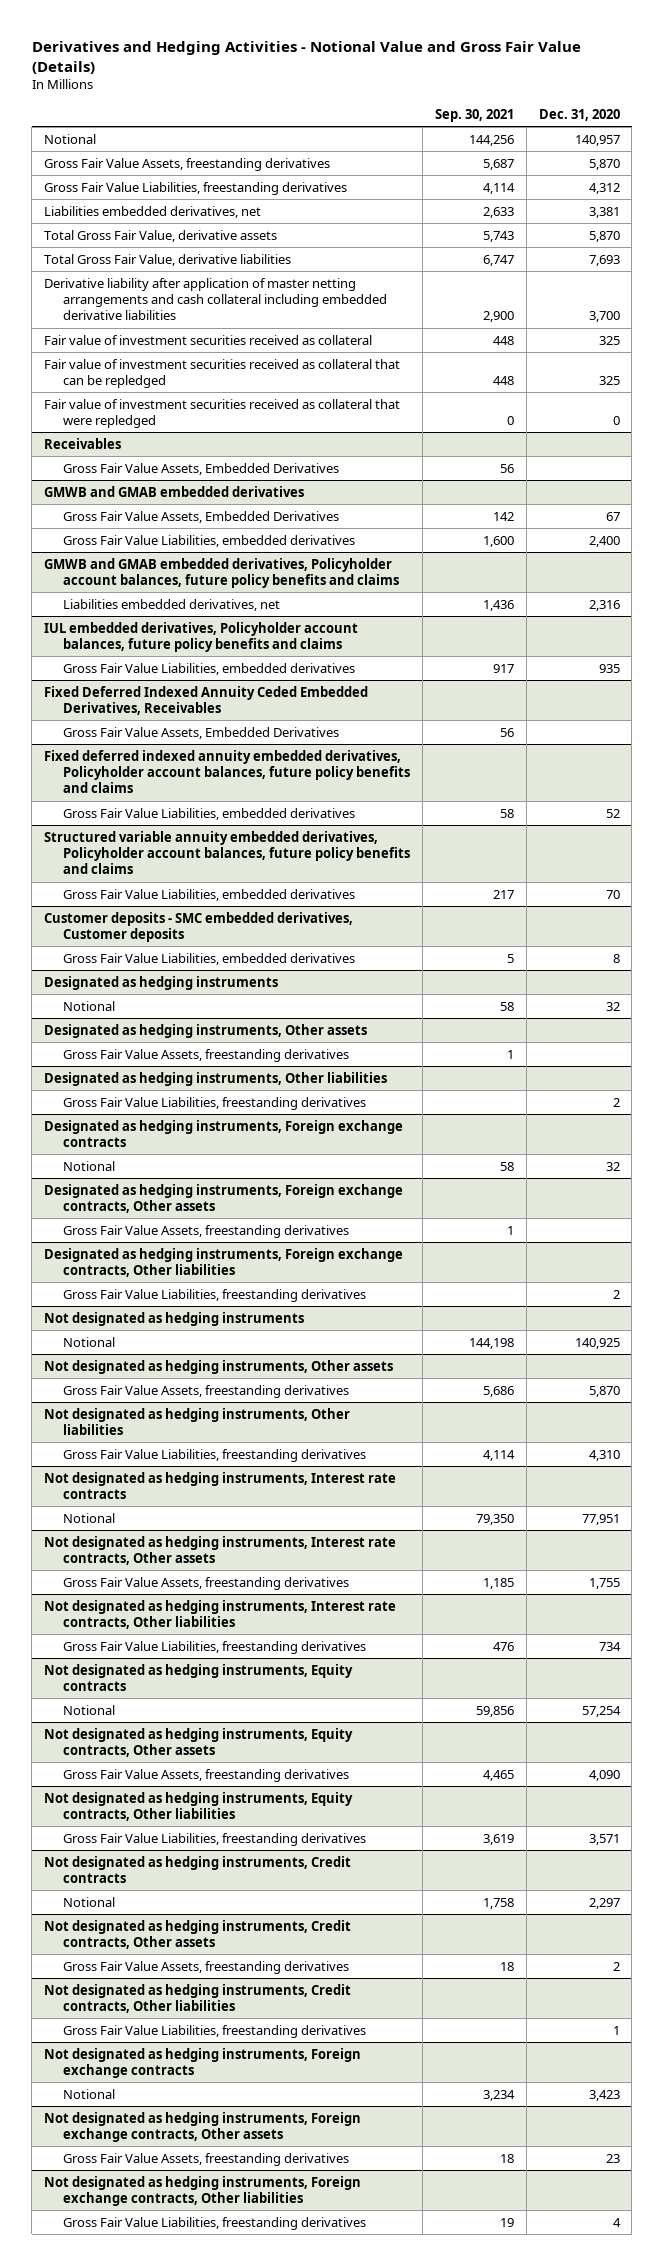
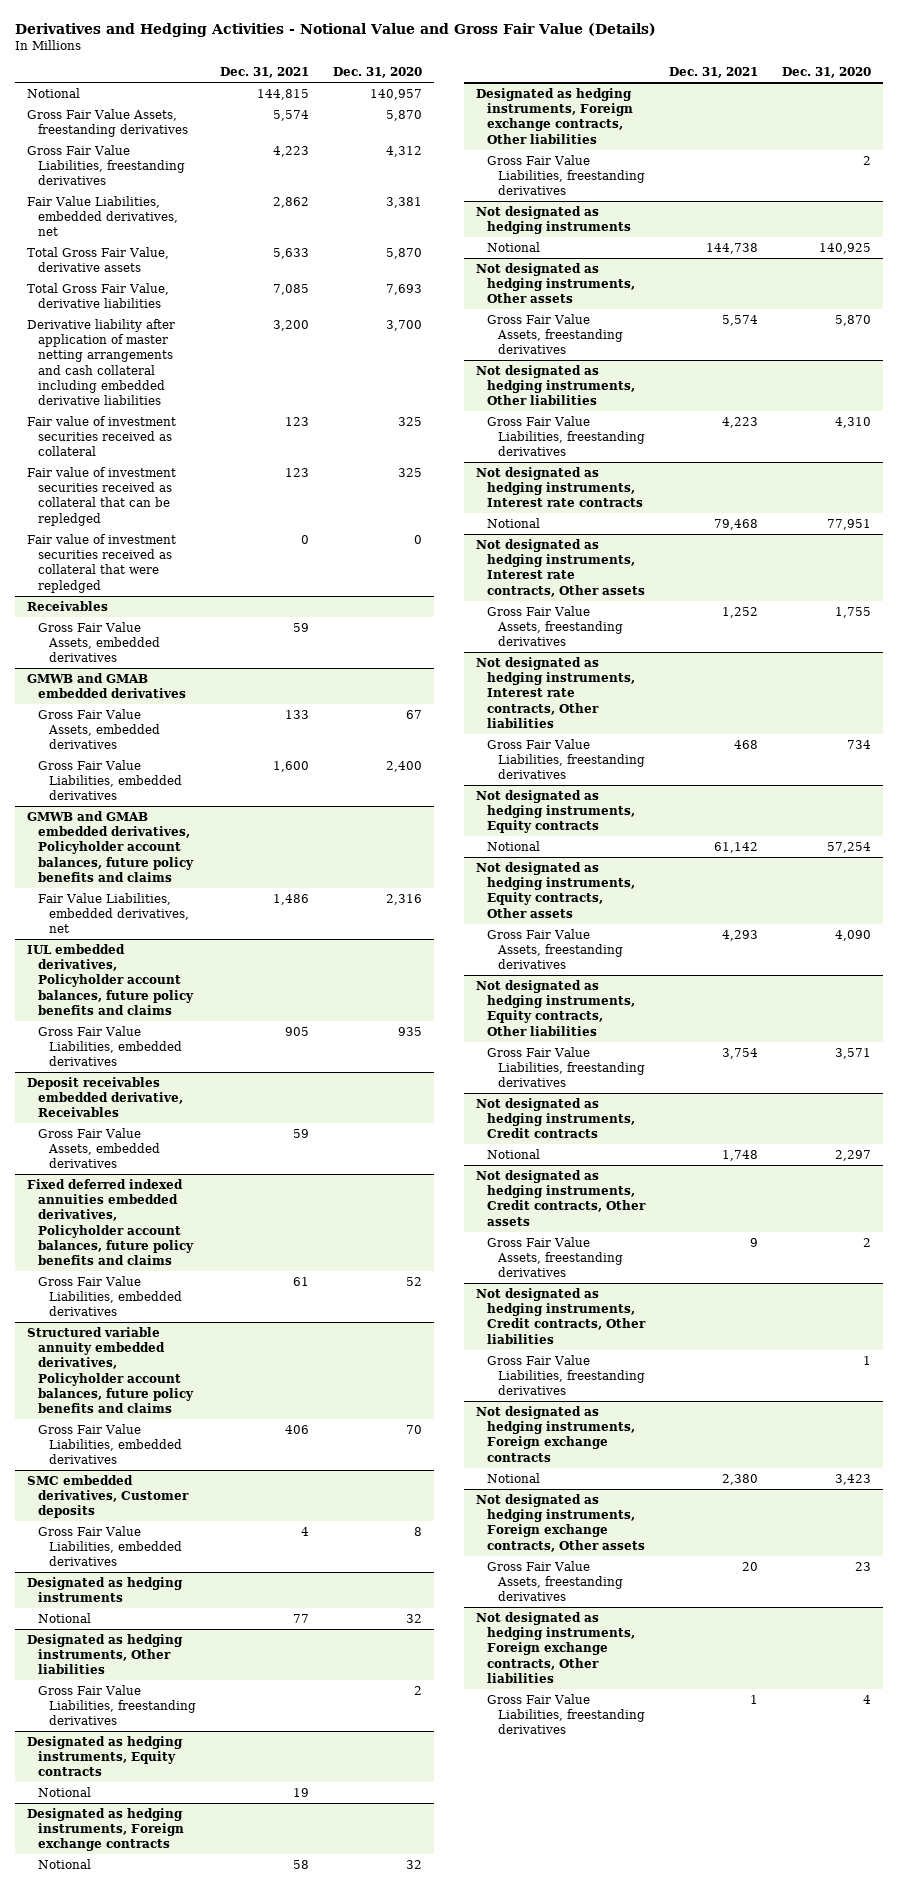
[435,109,515,123] Sep. 30, 2021 -> none
none -> [220,67,310,79] Dec. 31, 2021
[44,205,262,218] Liabilities embedded derivatives, net -> [27,195,179,237] Fair Value Liabilities, embedded derivatives, net
[63,462,340,475] Gross Fair Value Assets, Embedded Derivatives -> [38,621,161,663] Gross Fair Value Assets, embedded derivatives
[63,510,340,523] Gross Fair Value Assets, Embedded Derivatives -> [38,708,161,750] Gross Fair Value Assets, embedded derivatives
[63,598,281,611] Liabilities embedded derivatives, net -> [38,892,190,934] Fair Value Liabilities, embedded derivatives, net
[44,685,369,715] Fixed Deferred Indexed Annuity Ceded Embedded Derivatives, Receivables -> none
none -> [27,1076,184,1118] Deposit receivables embedded derivative, Receivables
[63,726,340,739] Gross Fair Value Assets, Embedded Derivatives -> [38,1127,161,1169] Gross Fair Value Assets, embedded derivatives
[44,749,411,794] Fixed deferred indexed annuity embedded derivatives, Policyholder account balances, future policy benefits and claims -> [27,1178,195,1266] Fixed deferred indexed annuities embedded derivatives, Policyholder account balances, future policy benefits and claims
[44,911,354,942] Customer deposits - SMC embedded derivatives, Customer deposits -> [27,1474,190,1519] SMC embedded derivatives, Customer deposits
[44,1023,368,1038] Designated as hedging instruments, Other assets -> none
[63,1048,350,1062] Gross Fair Value Assets, freestanding derivatives -> none
none -> [27,1735,184,1777] Designated as hedging instruments, Equity contracts
none -> [38,1786,92,1797] Notional
[44,1183,404,1213] Designated as hedging instruments, Foreign exchange contracts, Other assets -> none
[63,1224,350,1238] Gross Fair Value Assets, freestanding derivatives -> none

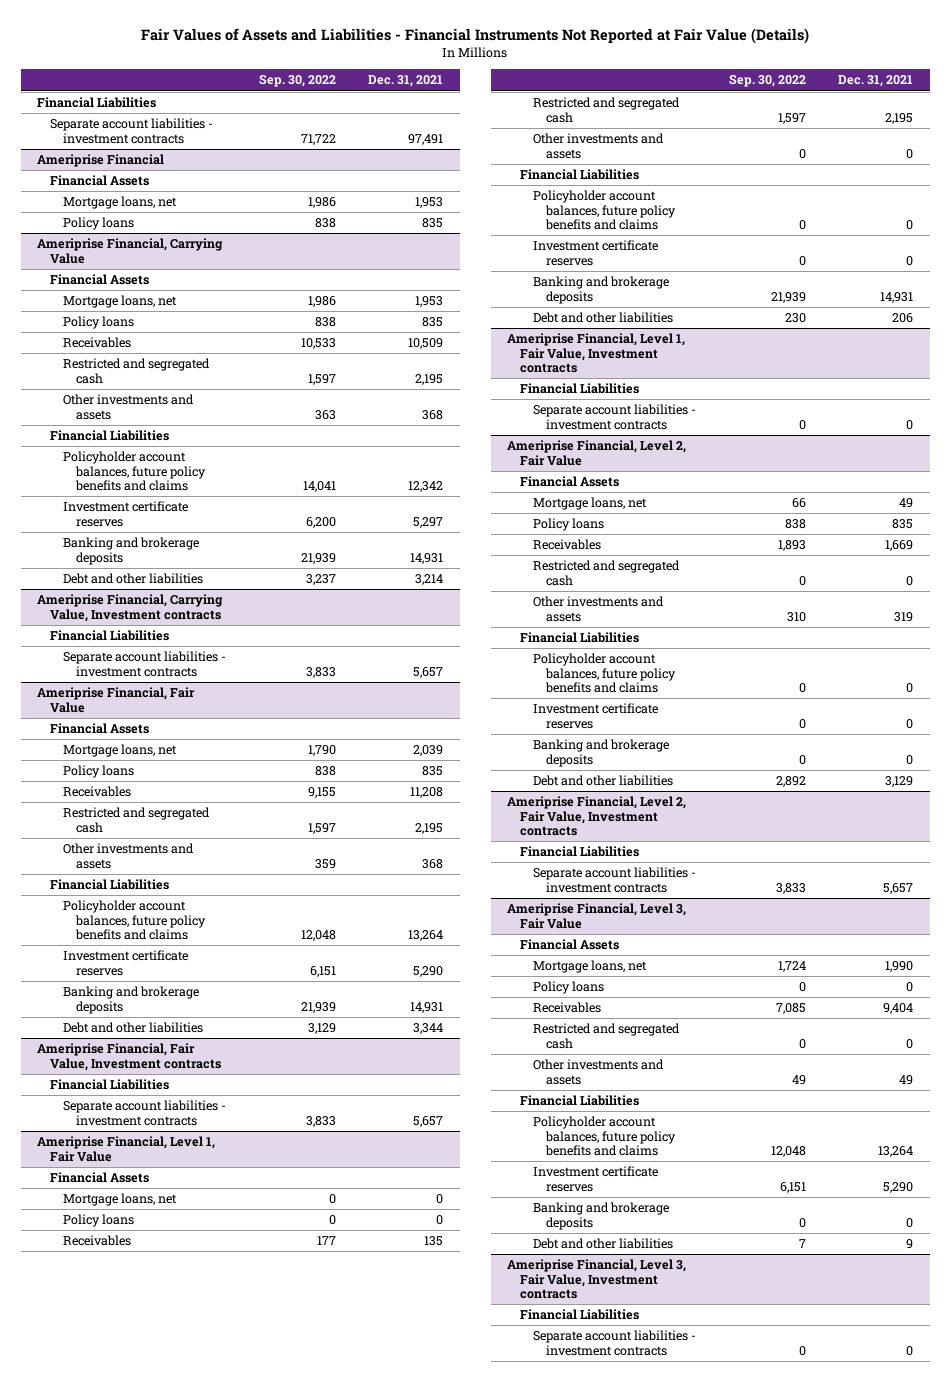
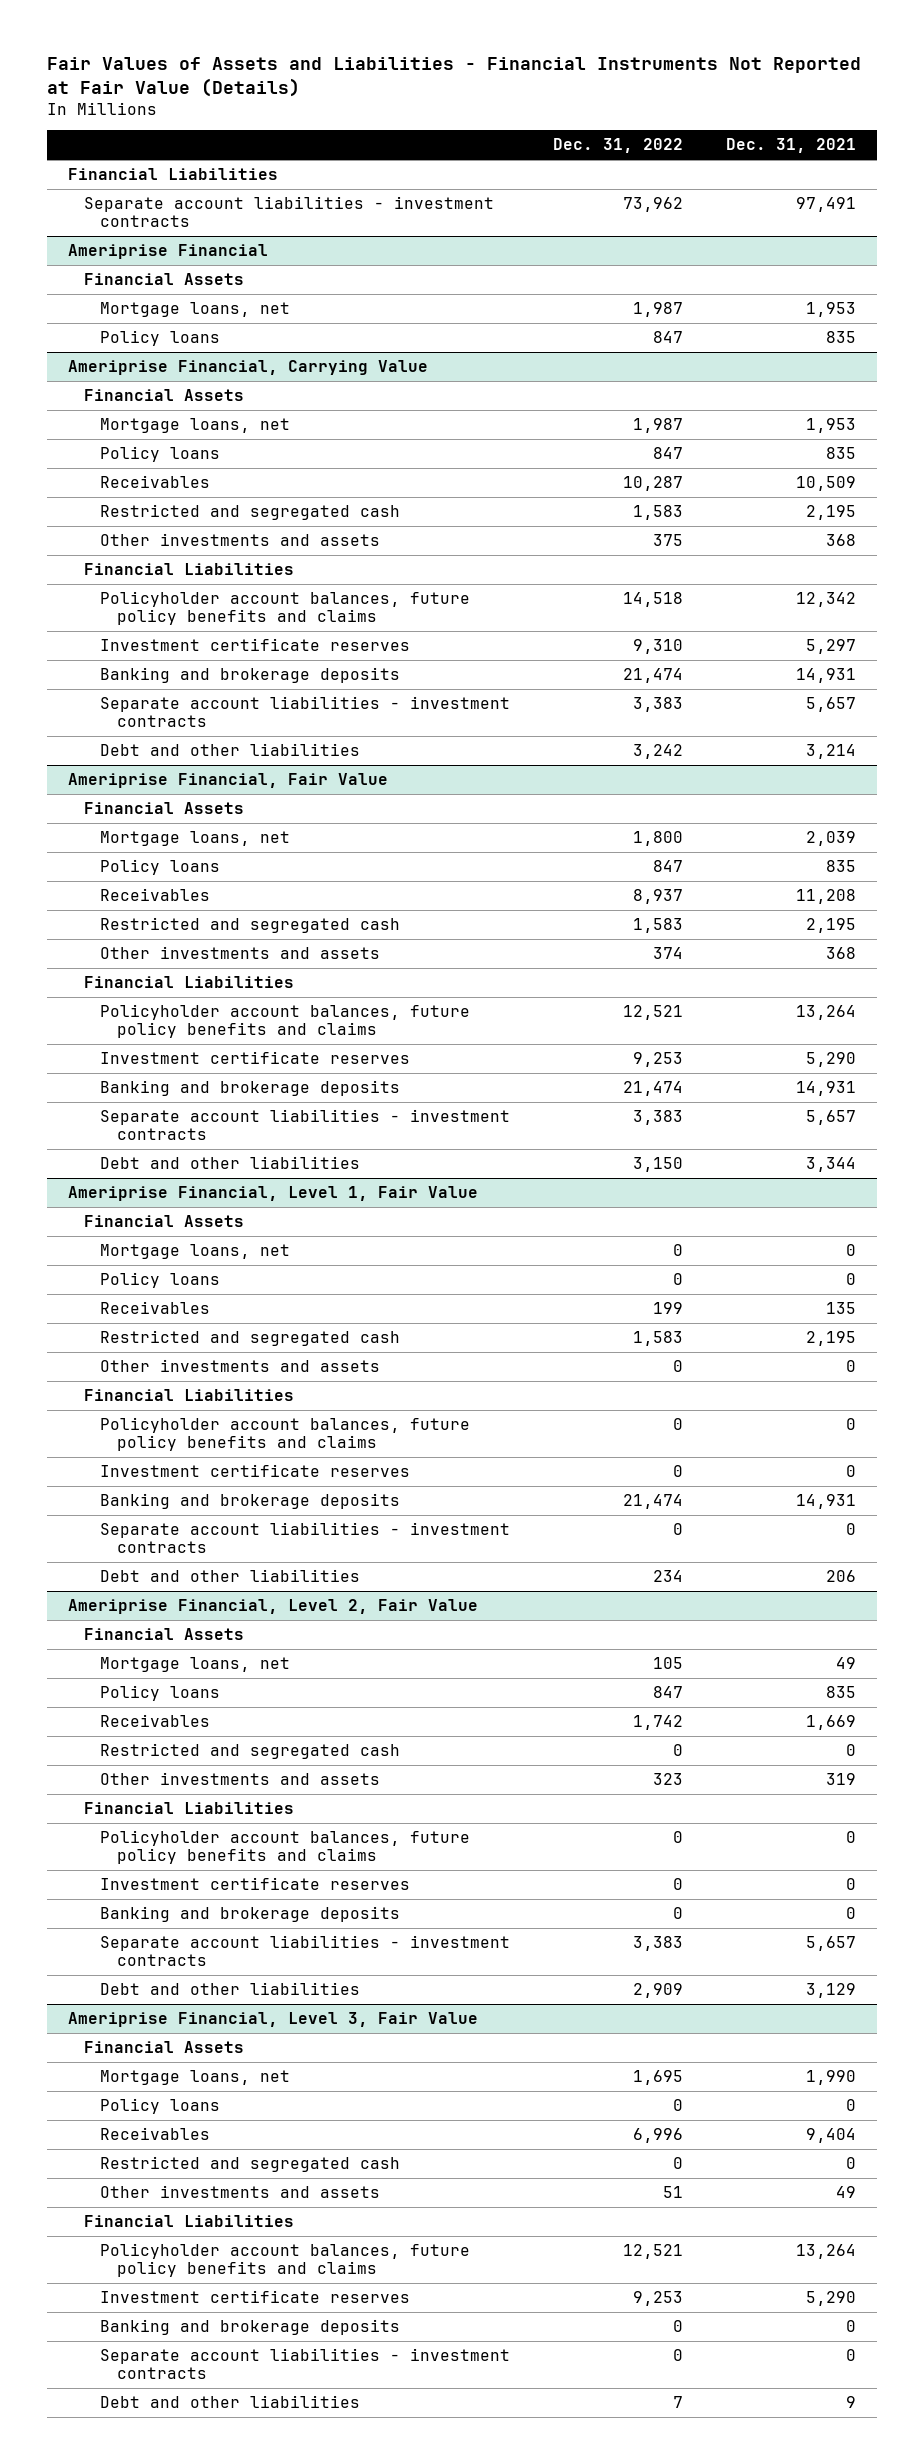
[258,74,336,88] Sep. 30, 2022 -> none
none -> [553,138,684,154] Dec. 31, 2022
[37,594,224,622] Ameriprise Financial, Carrying Value, Investment contracts -> none
[50,630,170,642] Financial Liabilities -> none
[63,573,204,585] Debt and other liabilities -> [100,743,361,757] Debt and other liabilities
[37,1043,222,1071] Ameriprise Financial, Fair Value, Investment contracts -> none
[50,1079,170,1091] Financial Liabilities -> none
[63,1022,204,1034] Debt and other liabilities -> [100,1156,361,1170] Debt and other liabilities
[507,333,686,373] Ameriprise Financial, Level 1, Fair Value, Investment contracts -> none
[520,383,640,395] Financial Liabilities -> none
[533,312,674,324] Debt and other liabilities -> [100,1569,361,1583] Debt and other liabilities
[507,796,687,836] Ameriprise Financial, Level 2, Fair Value, Investment contracts -> none
[520,846,640,858] Financial Liabilities -> none
[533,775,674,787] Debt and other liabilities -> [100,1982,361,1996] Debt and other liabilities
[507,1259,687,1299] Ameriprise Financial, Level 3, Fair Value, Investment contracts -> none
[520,1309,640,1321] Financial Liabilities -> none
[533,1238,674,1250] Debt and other liabilities -> [100,2395,361,2409] Debt and other liabilities

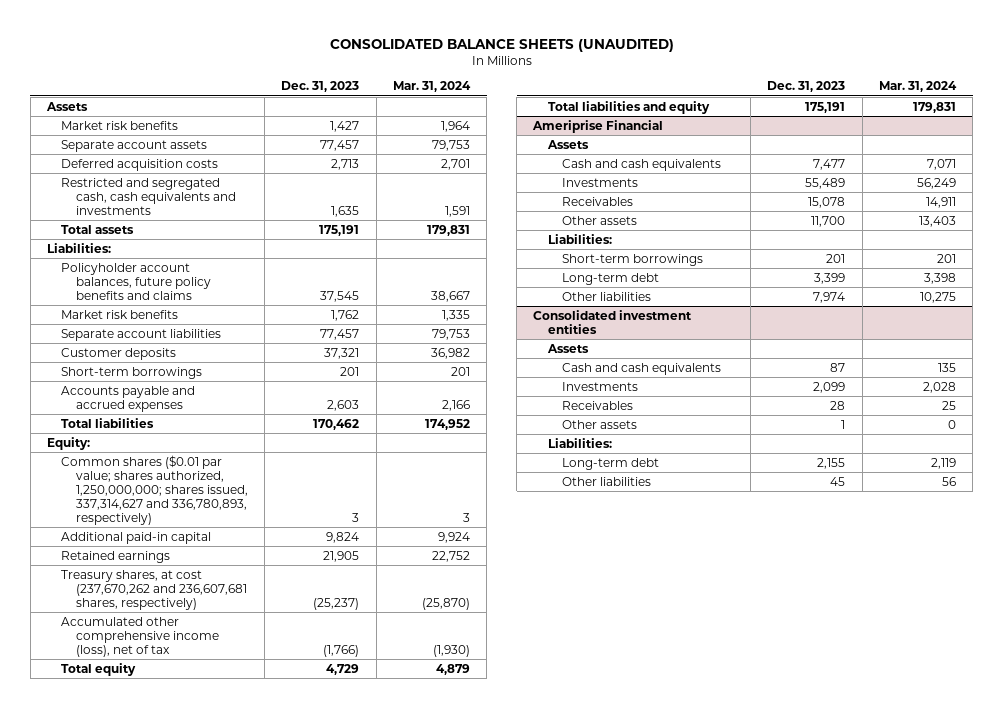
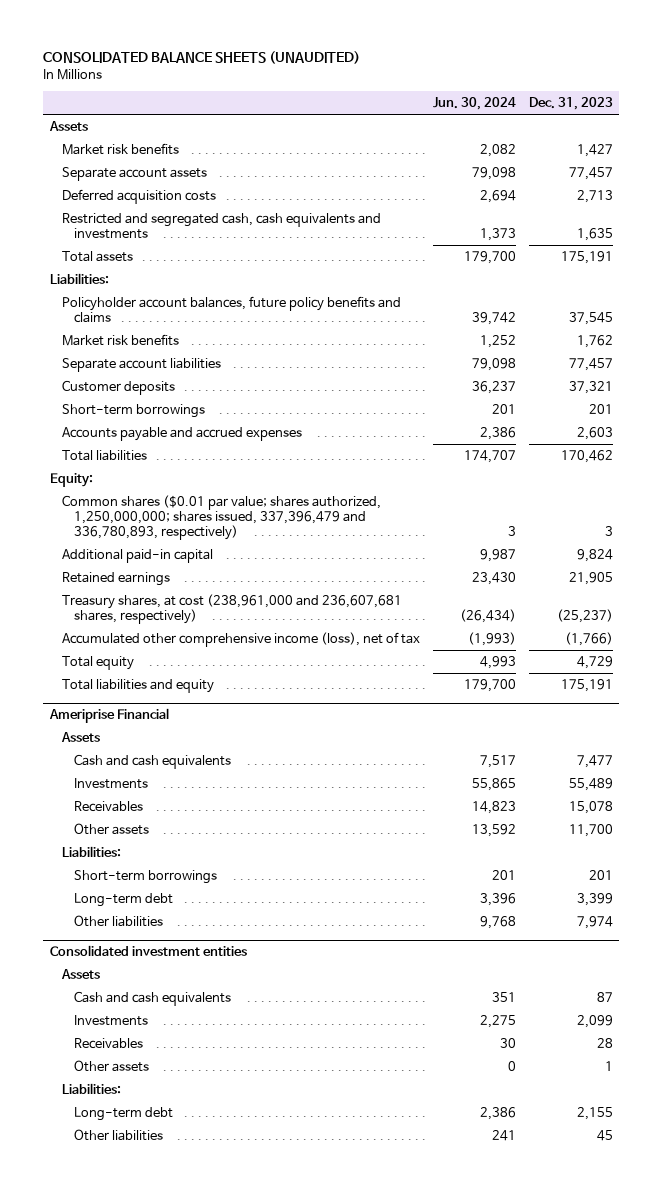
[392,81,471,93] Mar. 31, 2024 -> none
none -> [432,97,516,111] Jun. 30, 2024
[61,454,248,525] Common shares ($0.01 par value; shares authorized, 1,250,000,000; shares issued, 337,314,627 and 336,780,893, respectively) -> [61,494,381,540] Common shares ($0.01 par value; shares authorized, 1,250,000,000; shares issued, 337,396,479 and 336,780,893, respectively)
[61,569,247,610] Treasury shares, at cost (237,670,262 and 236,607,681 shares, respectively) -> [61,593,402,624] Treasury shares, at cost (238,961,000 and 236,607,681 shares, respectively)

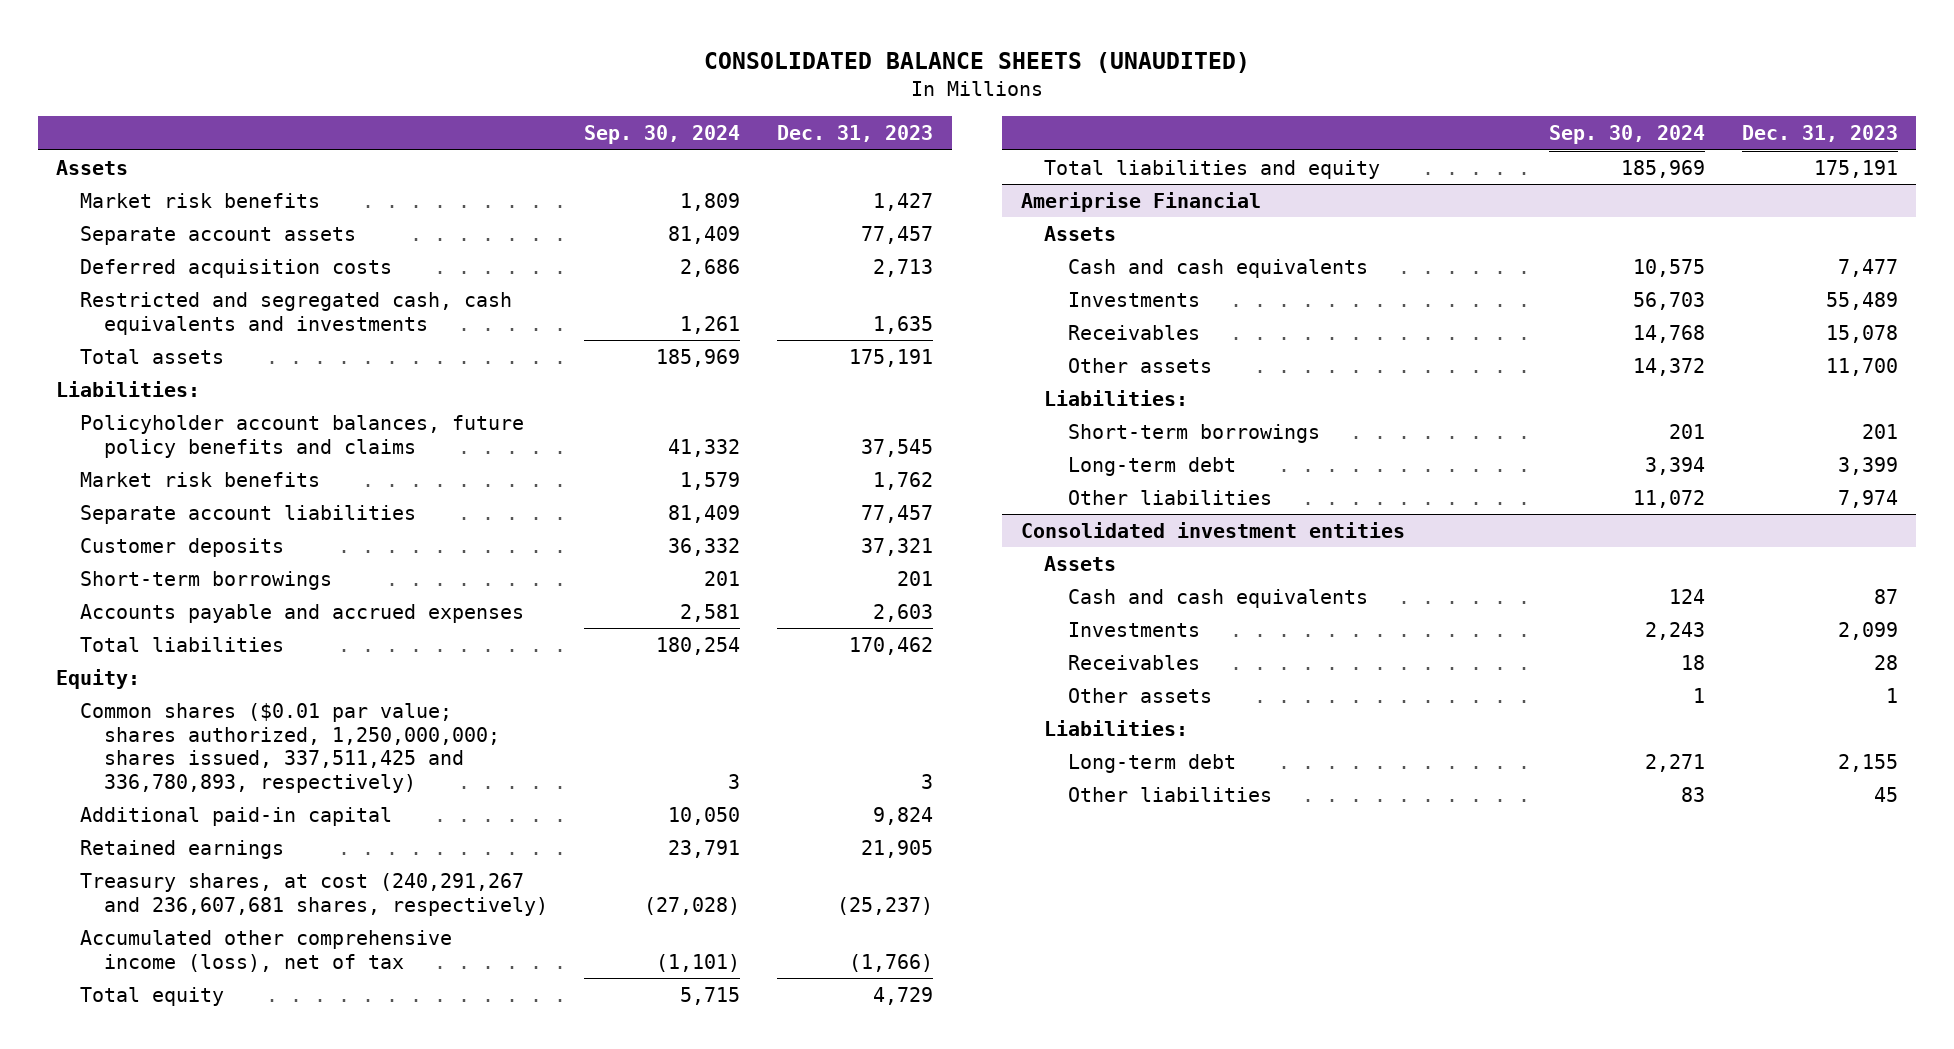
[432,97,516,111] Jun. 30, 2024 -> none
none -> [584,125,741,145] Sep. 30, 2024
[61,494,381,540] Common shares ($0.01 par value; shares authorized, 1,250,000,000; shares issued, 337,396,479 and 336,780,893, respectively) -> [79,703,500,793] Common shares ($0.01 par value; shares authorized, 1,250,000,000; shares issued, 337,511,425 and 336,780,893, respectively)
[61,593,402,624] Treasury shares, at cost (238,961,000 and 236,607,681 shares, respectively) -> [79,873,548,916] Treasury shares, at cost (240,291,267 and 236,607,681 shares, respectively)

